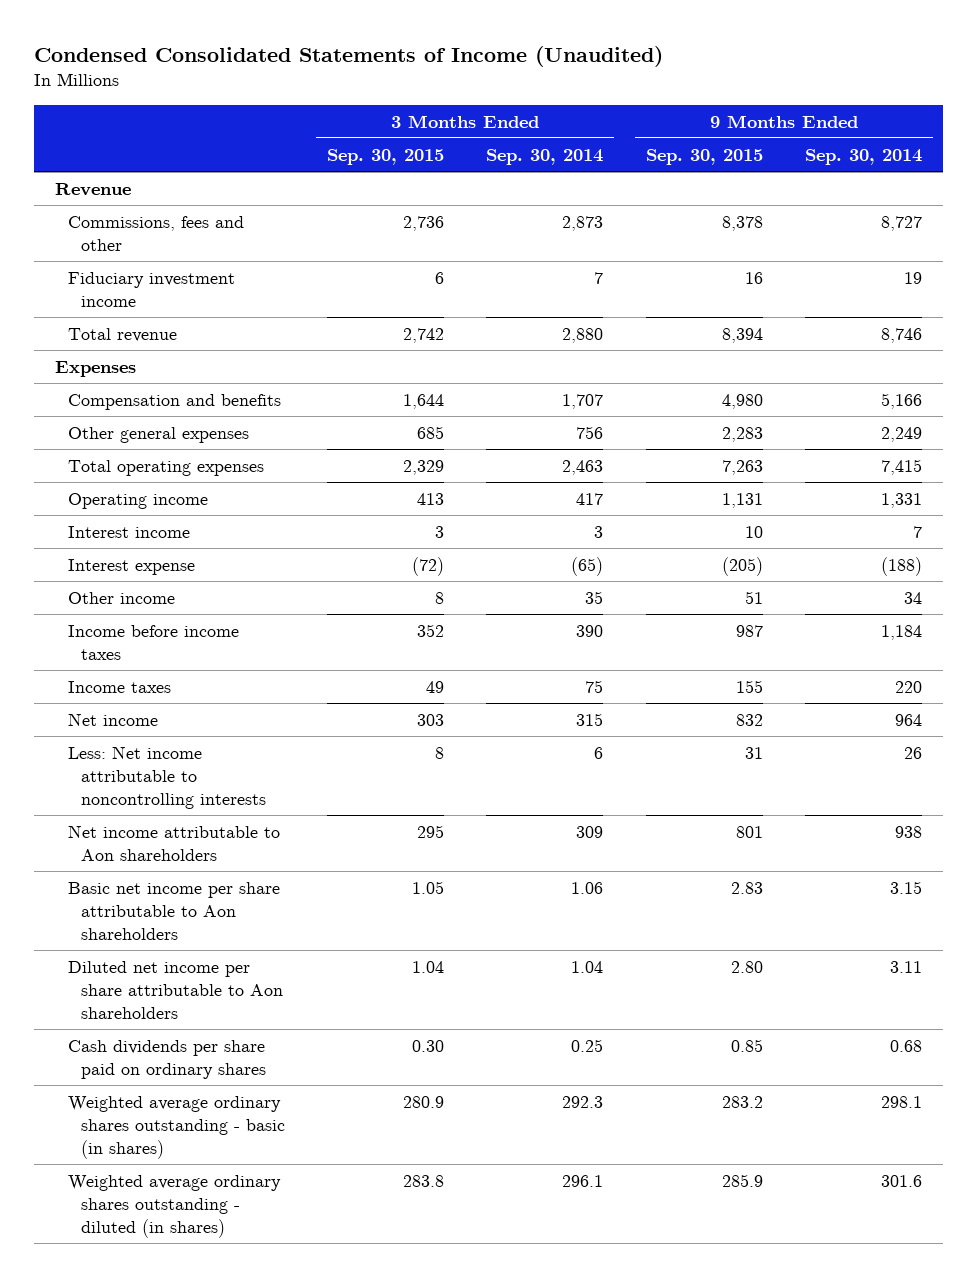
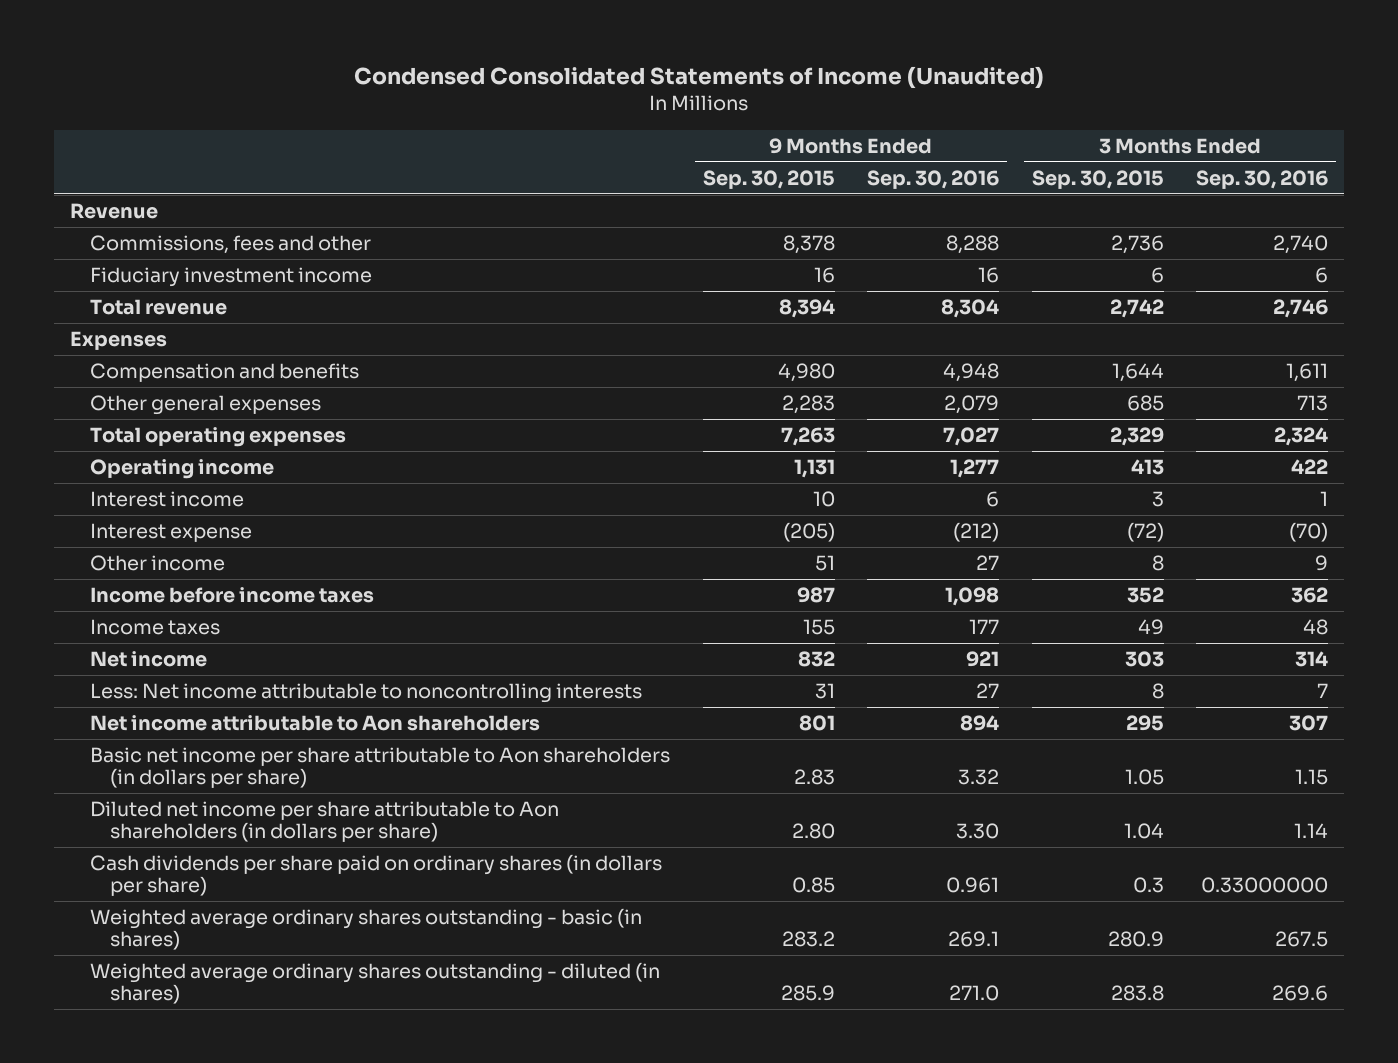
[486,148,604,165] Sep. 30, 2014 -> none
[804,148,922,165] Sep. 30, 2014 -> none
none -> [867,169,1000,189] Sep. 30, 2016
none -> [1196,169,1329,189] Sep. 30, 2016
[67,881,280,940] Basic net income per share attributable to Aon shareholders -> [90,747,671,789] Basic net income per share attributable to Aon shareholders (in dollars per share)
[67,960,283,1019] Diluted net income per share attributable to Aon shareholders -> [90,801,560,843] Diluted net income per share attributable to Aon shareholders (in dollars per share)
[67,1039,266,1079] Cash dividends per share paid on ordinary shares -> [90,854,663,897] Cash dividends per share paid on ordinary shares (in dollars per share)
[411,1039,444,1052] 0.30 -> [1132,877,1164,894] 0.3

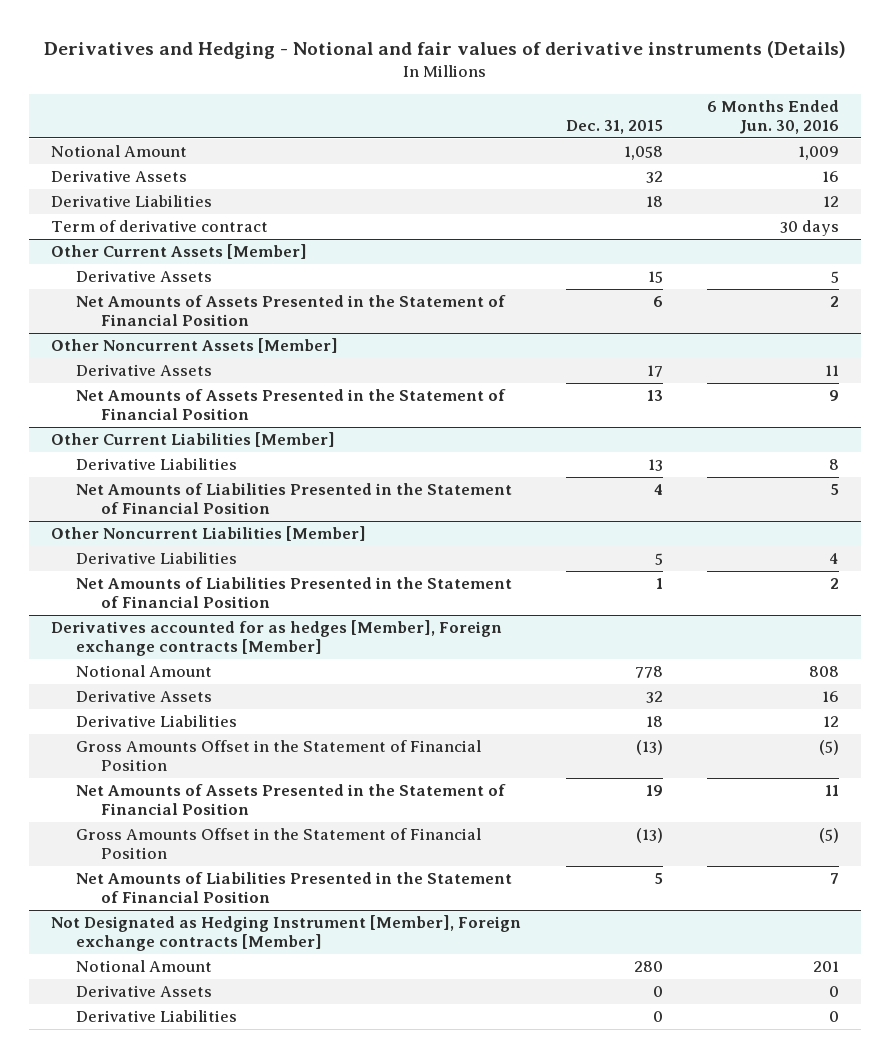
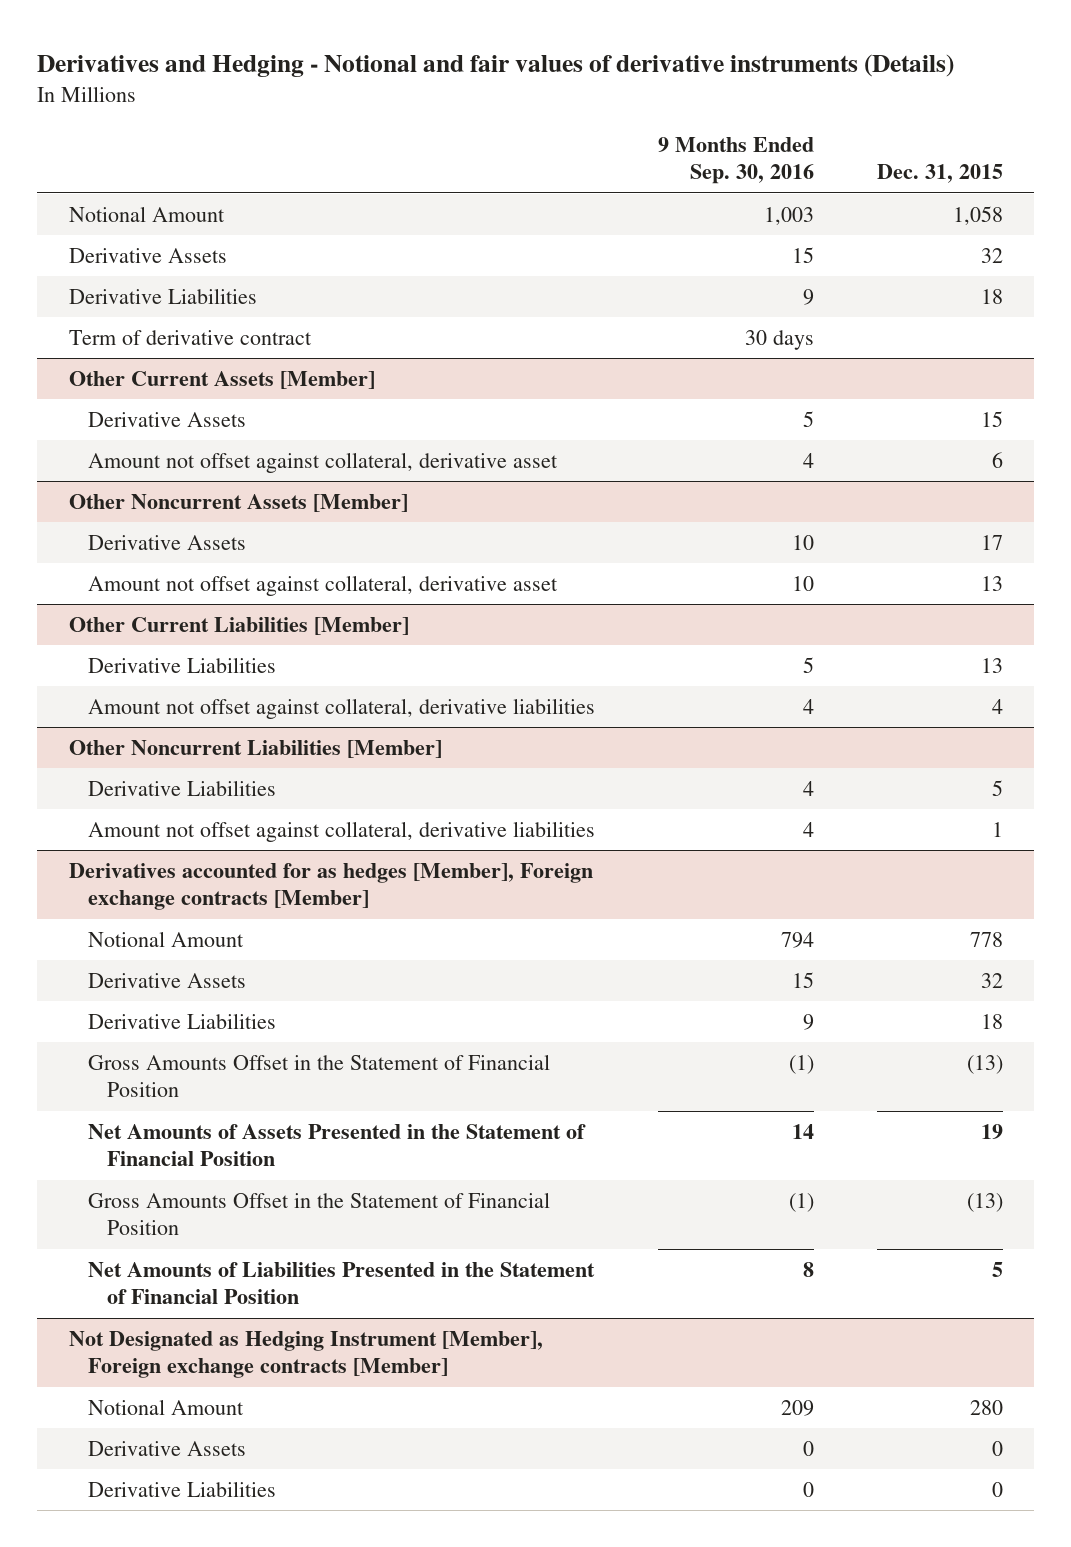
[707,99,840,135] 6 Months Ended Jun. 30, 2016 -> none
none -> [657,136,814,185] 9 Months Ended Sep. 30, 2016
[76,295,507,327] Net Amounts of Assets Presented in the Statement of Financial Position -> [88,451,559,473] Amount not offset against collateral, derivative asset
[76,389,507,421] Net Amounts of Assets Presented in the Statement of Financial Position -> [88,574,559,596] Amount not offset against collateral, derivative asset
[76,483,513,515] Net Amounts of Liabilities Presented in the Statement of Financial Position -> [88,697,596,719] Amount not offset against collateral, derivative liabilities
[76,577,513,609] Net Amounts of Liabilities Presented in the Statement of Financial Position -> [88,820,596,842] Amount not offset against collateral, derivative liabilities

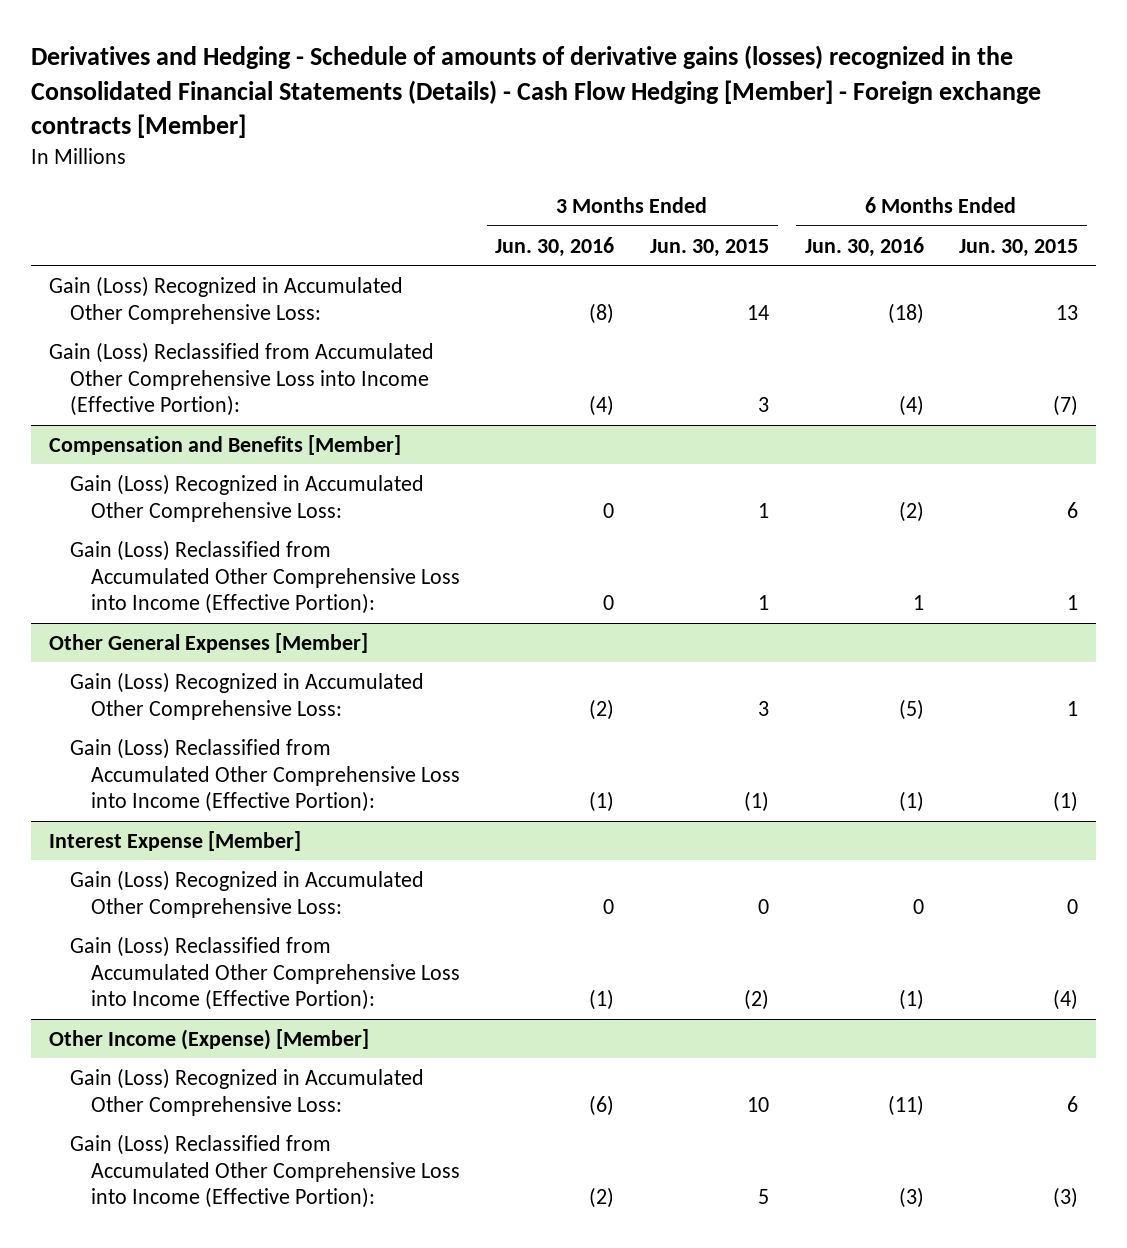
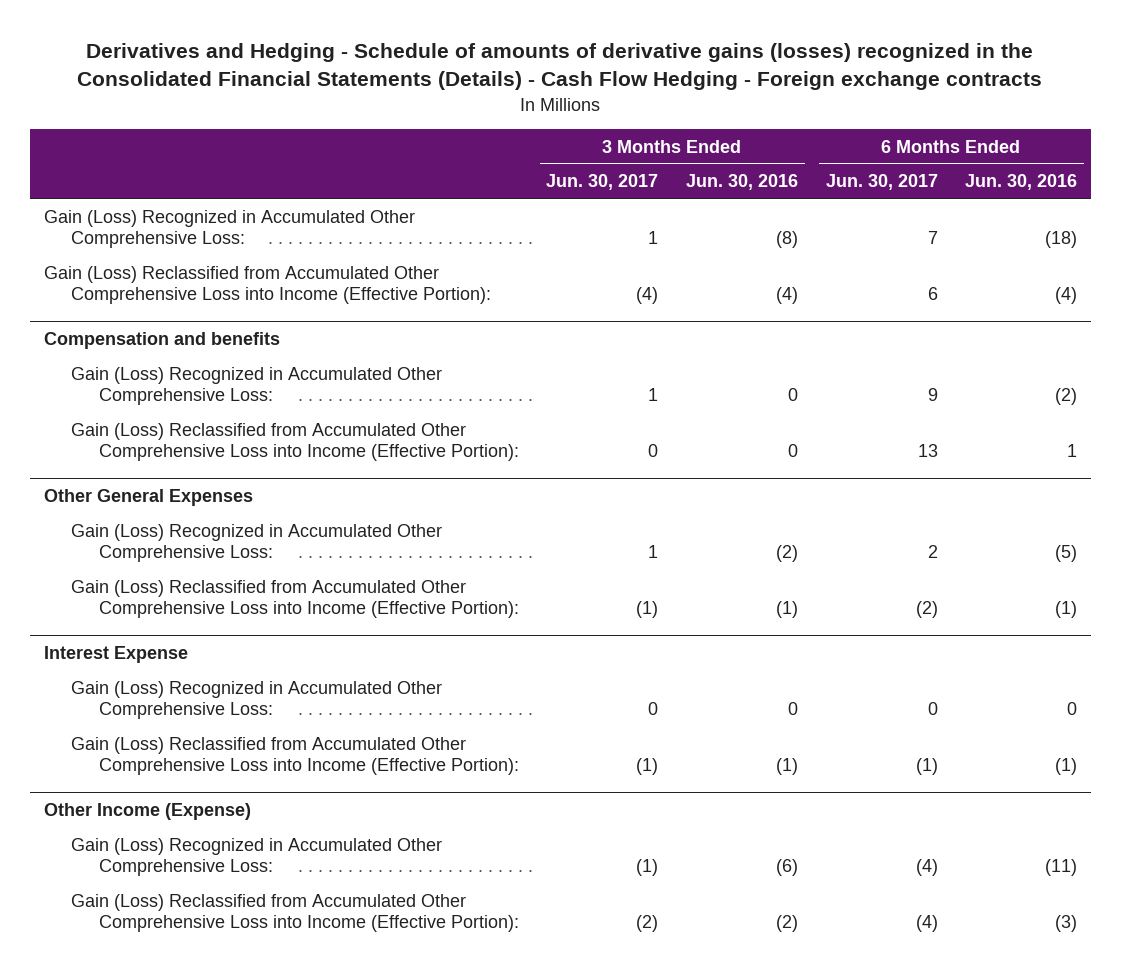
[30,45,1041,139] Derivatives and Hedging - Schedule of amounts of derivative gains (losses) recognized in the Consolidated Financial Statements (Details) - Cash Flow Hedging [Member] - Foreign exchange contracts [Member] -> [77,43,1043,91] Derivatives and Hedging - Schedule of amounts of derivative gains (losses) recognized in the Consolidated Financial Statements (Details) - Cash Flow Hedging - Foreign exchange contracts
[650,238,770,257] Jun. 30, 2015 -> none
[959,238,1079,257] Jun. 30, 2015 -> none
none -> [546,174,659,191] Jun. 30, 2017
none -> [825,174,938,191] Jun. 30, 2017
[48,434,401,455] Compensation and Benefits [Member] -> [43,332,280,350] Compensation and benefits
[48,632,368,653] Other General Expenses [Member] -> [43,489,253,507] Other General Expenses
[48,830,301,851] Interest Expense [Member] -> [43,646,188,664] Interest Expense
[48,1028,369,1050] Other Income (Expense) [Member] -> [43,803,251,821] Other Income (Expense)

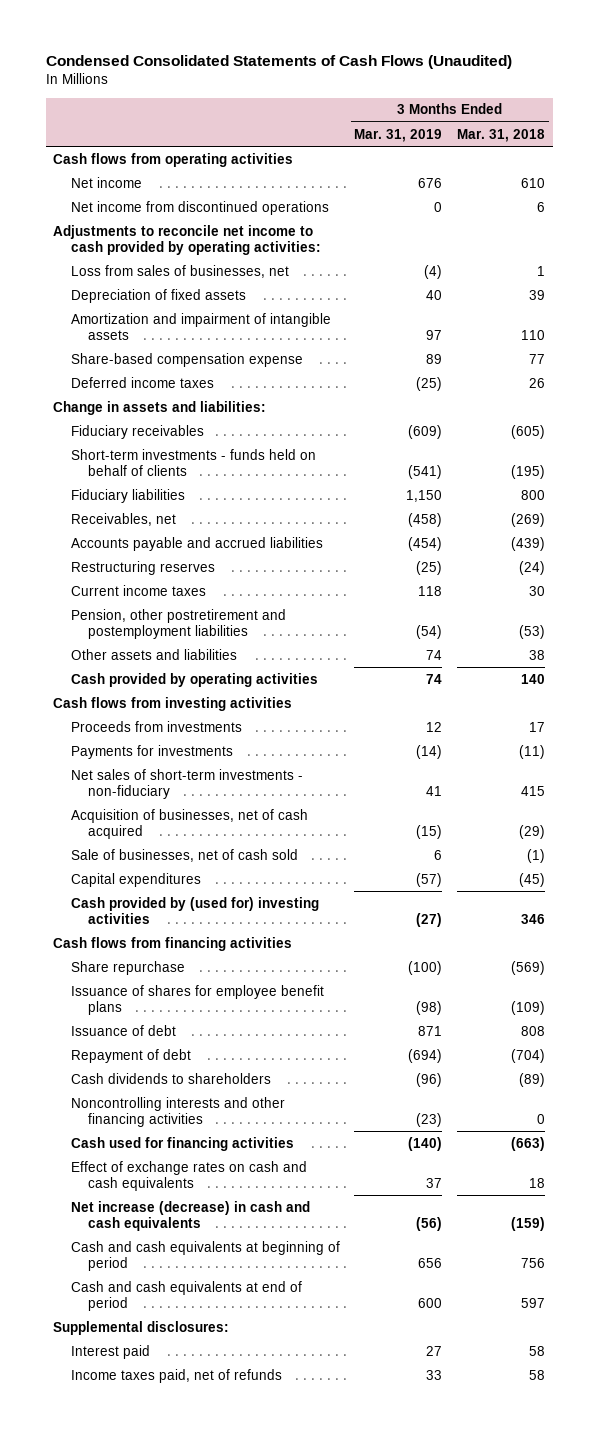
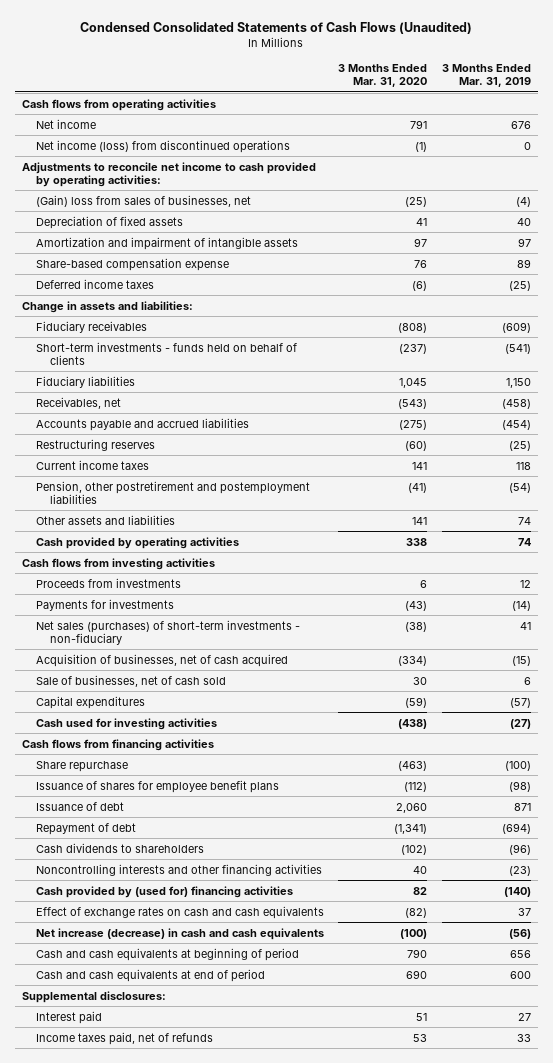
[457,128,546,142] Mar. 31, 2018 -> none
none -> [338,64,428,88] 3 Months Ended Mar. 31, 2020
[70,200,329,215] Net income from discontinued operations -> [35,139,290,153] Net income (loss) from discontinued operations
[70,264,289,278] Loss from sales of businesses, net -> [35,194,251,207] (Gain) loss from sales of businesses, net
[70,768,303,799] Net sales of short-term investments - non-fiduciary -> [35,619,300,645] Net sales (purchases) of short-term investments - non-fiduciary
[70,896,319,924] Cash provided by (used for) investing activities -> [35,717,217,730] Cash used for investing activities
[70,1136,294,1151] Cash used for financing activities -> [35,885,293,898] Cash provided by (used for) financing activities

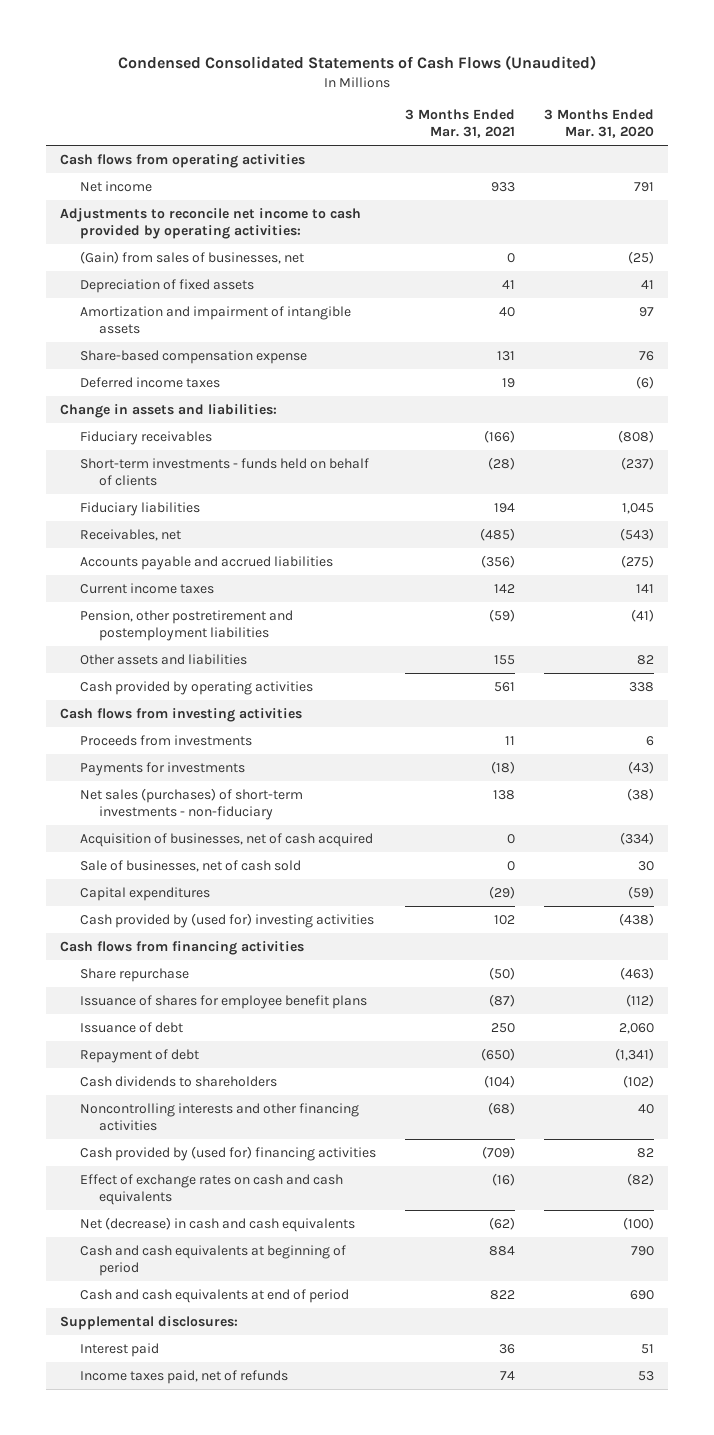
[441,64,531,88] 3 Months Ended Mar. 31, 2019 -> none
none -> [404,108,515,139] 3 Months Ended Mar. 31, 2021
[35,139,290,153] Net income (loss) from discontinued operations -> none
[35,194,251,207] (Gain) loss from sales of businesses, net -> [79,250,304,264] (Gain) from sales of businesses, net
[35,438,155,451] Restructuring reserves -> none
[412,516,428,525] 141 -> [636,654,654,665] 82
[35,717,217,730] Cash used for investing activities -> [79,912,374,928] Cash provided by (used for) investing activities
[35,927,324,940] Net increase (decrease) in cash and cash equivalents -> [79,1216,355,1232] Net (decrease) in cash and cash equivalents

